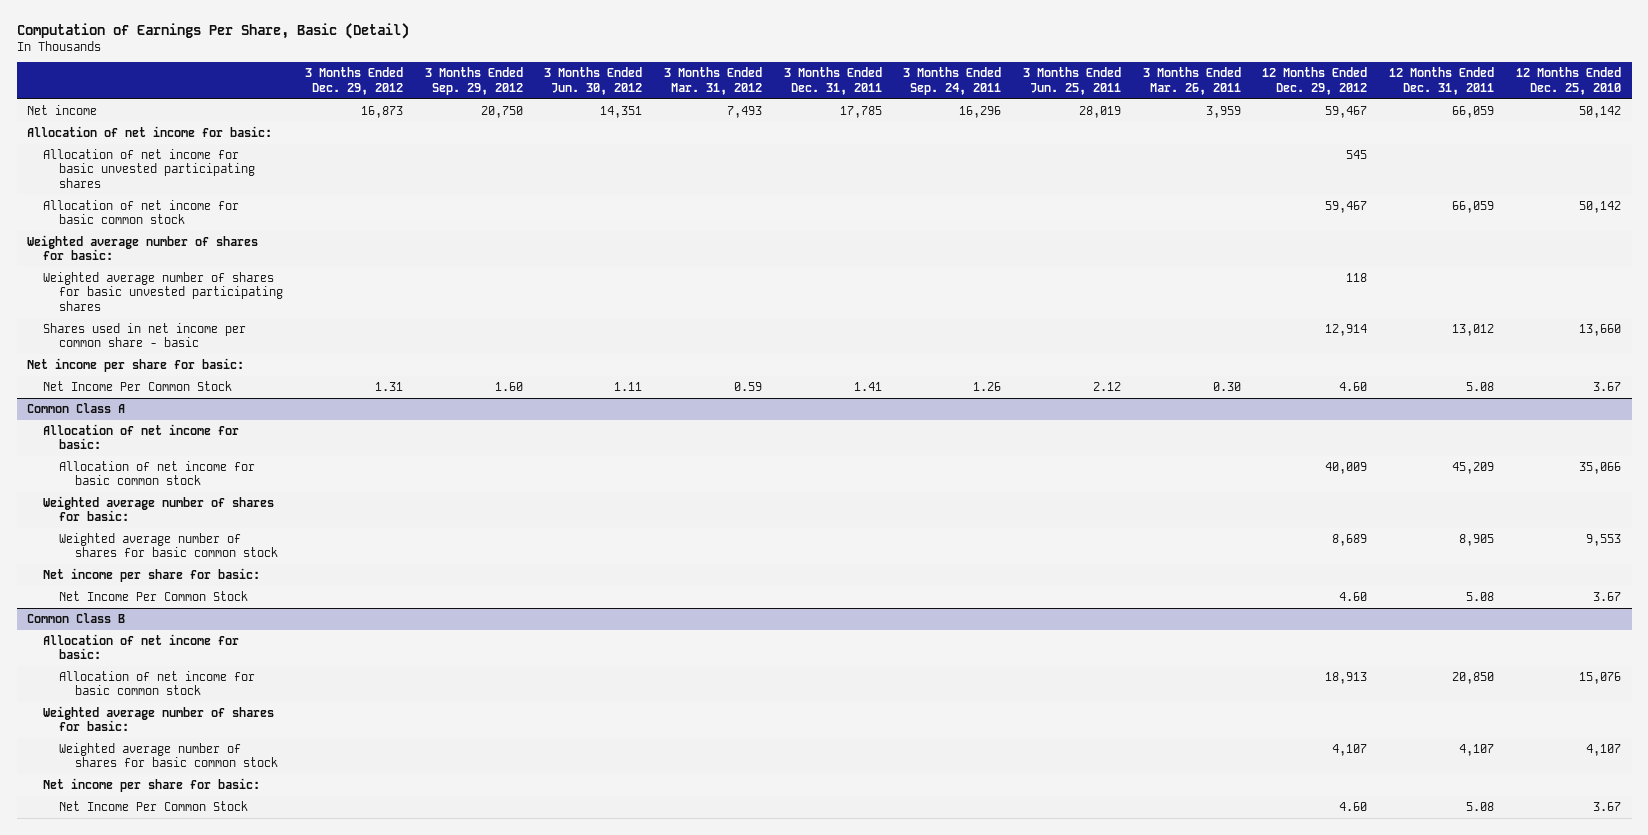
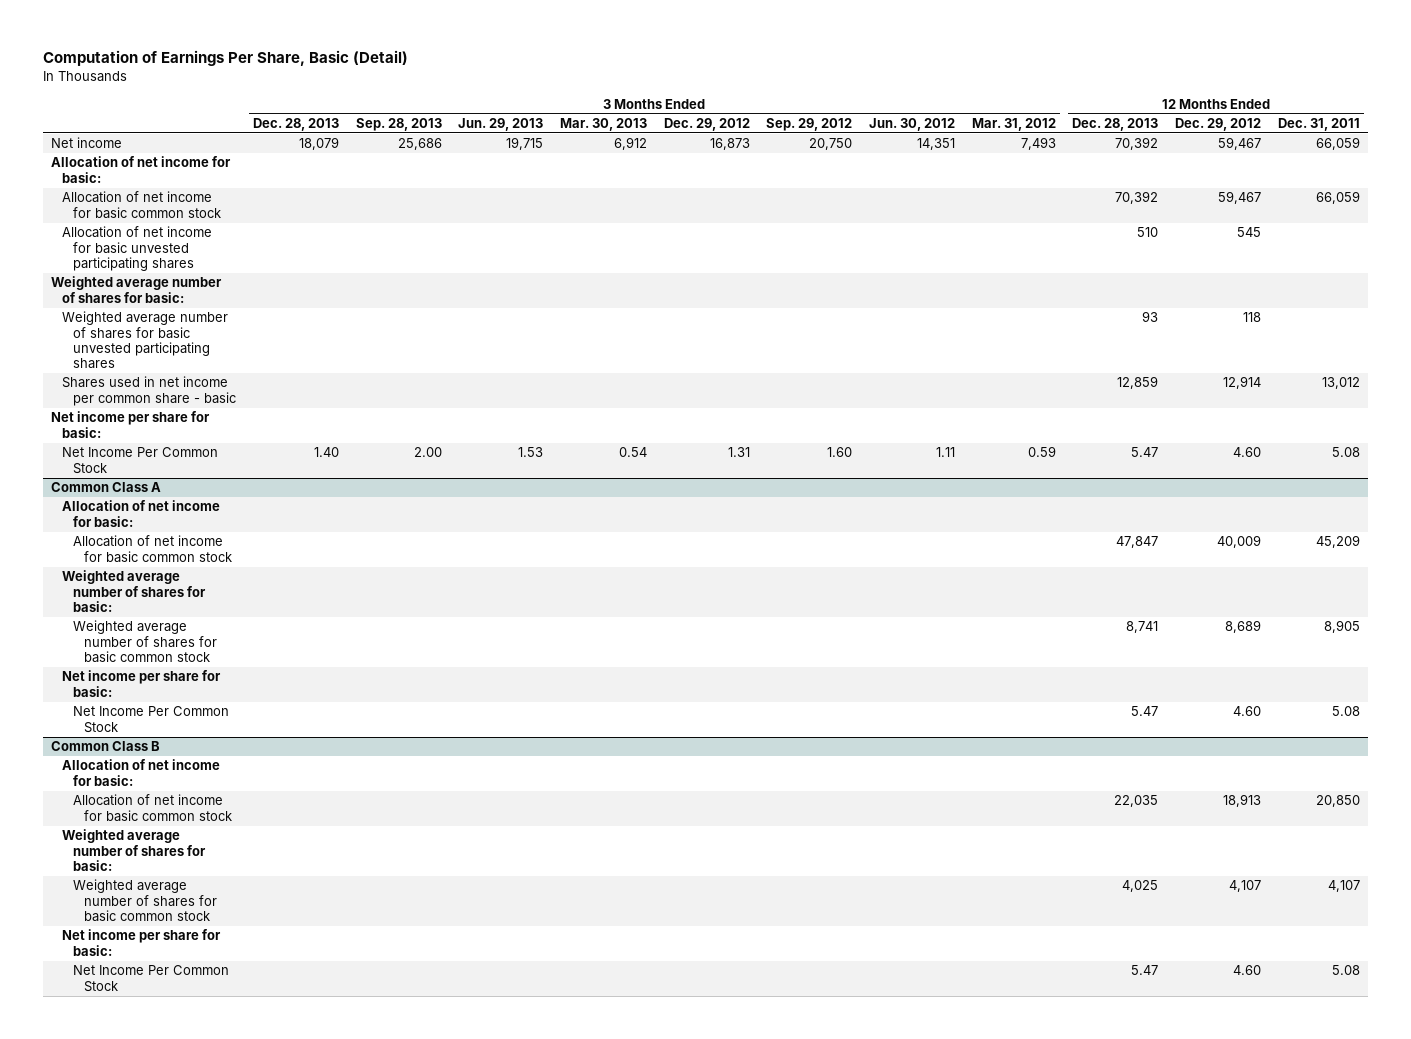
[783,67,882,95] 3 Months Ended Dec. 31, 2011 -> none
[903,67,1002,95] 3 Months Ended Sep. 24, 2011 -> none
[1023,67,1122,95] 3 Months Ended Jun. 25, 2011 -> none
[1142,67,1241,95] 3 Months Ended Mar. 26, 2011 -> none
[1515,67,1621,95] 12 Months Ended Dec. 25, 2010 -> none
none -> [252,117,339,131] Dec. 28, 2013
none -> [355,117,442,131] Sep. 28, 2013
none -> [458,117,544,131] Jun. 29, 2013
none -> [559,117,647,131] Mar. 30, 2013
none -> [1072,117,1159,131] Dec. 28, 2013
[43,148,256,189] Allocation of net income for basic unvested participating shares -> [62,226,213,271] Allocation of net income for basic unvested participating shares

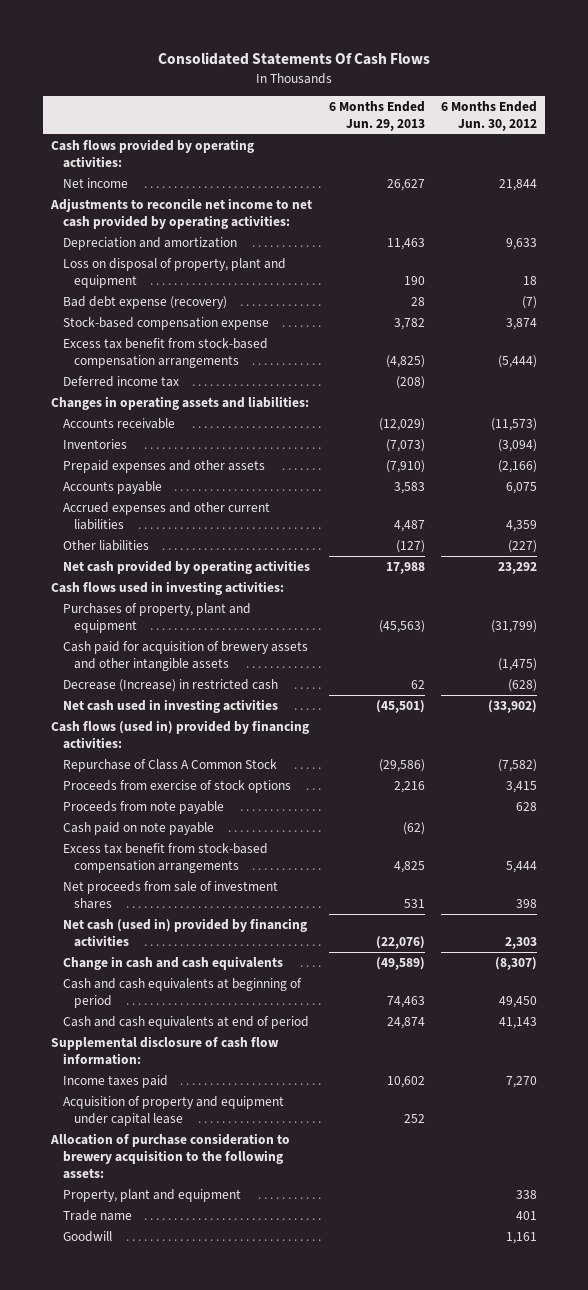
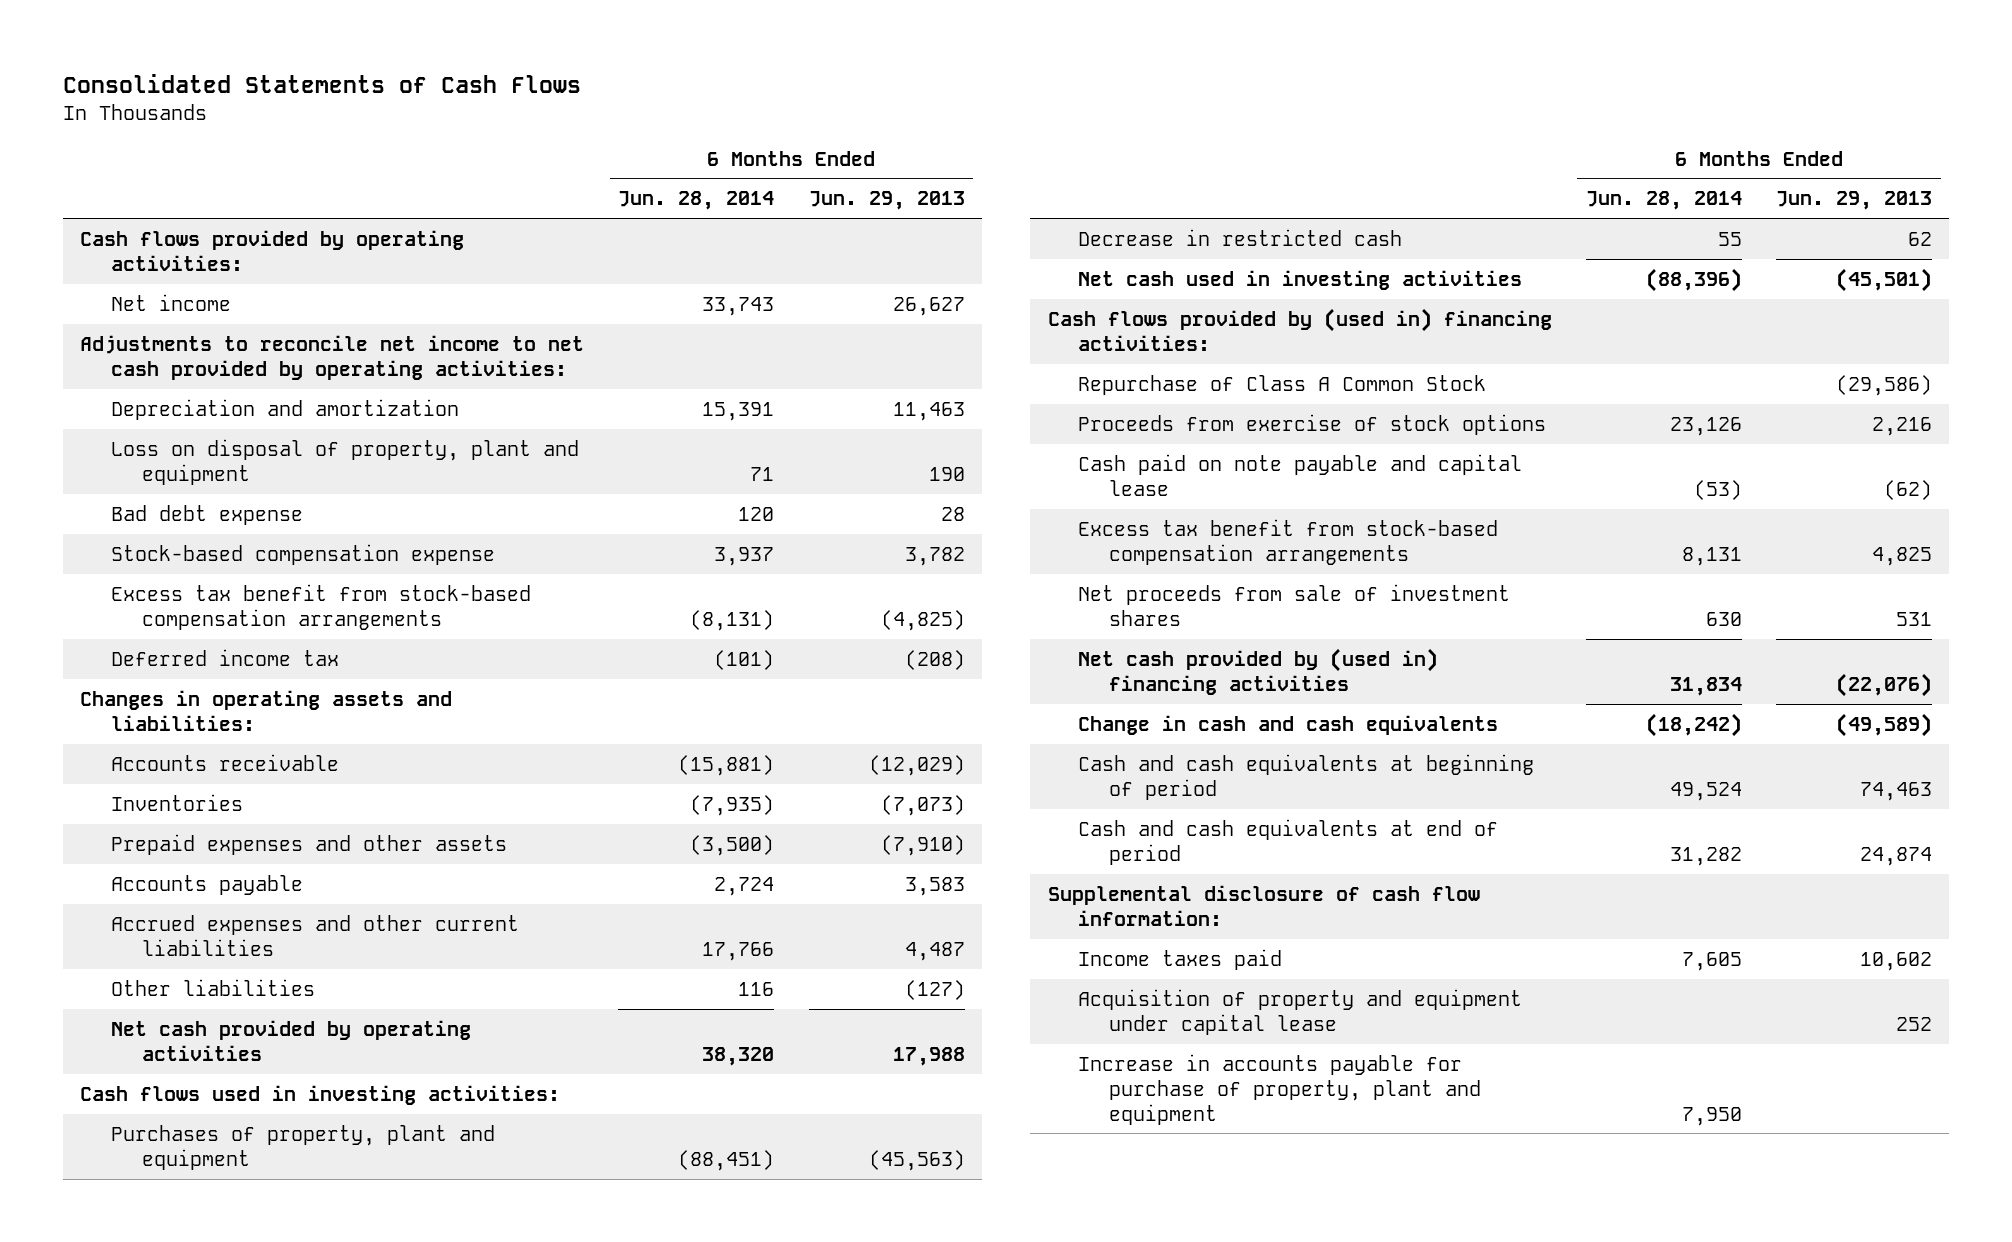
[158,52,431,66] Consolidated Statements Of Cash Flows -> [62,74,581,94] Consolidated Statements of Cash Flows
[440,100,537,131] 6 Months Ended Jun. 30, 2012 -> none
none -> [618,191,775,211] Jun. 28, 2014
[62,295,227,309] Bad debt expense (recovery) -> [110,504,303,525] Bad debt expense
[62,640,308,671] Cash paid for acquisition of brewery assets and other intangible assets -> none
[62,678,278,692] Decrease (Increase) in restricted cash -> [1078,228,1403,246] Decrease in restricted cash
[51,719,310,749] Cash flows (used in) provided by financing activities: -> [1047,307,1552,351] Cash flows provided by (used in) financing activities:
[62,800,224,814] Proceeds from note payable -> none
[62,821,214,835] Cash paid on note payable -> [1078,453,1523,496] Cash paid on note payable and capital lease
[62,917,307,947] Net cash (used in) provided by financing activities -> [1078,647,1439,695] Net cash provided by (used in) financing activities
[50,1132,291,1179] Allocation of purchase consideration to brewery acquisition to the following assets: -> none
[62,1209,132,1221] Trade name -> none
[62,1230,112,1242] Goodwill -> none
[62,1188,241,1202] Property, plant and equipment -> [1078,1053,1482,1125] Increase in accounts payable for purchase of property, plant and equipment

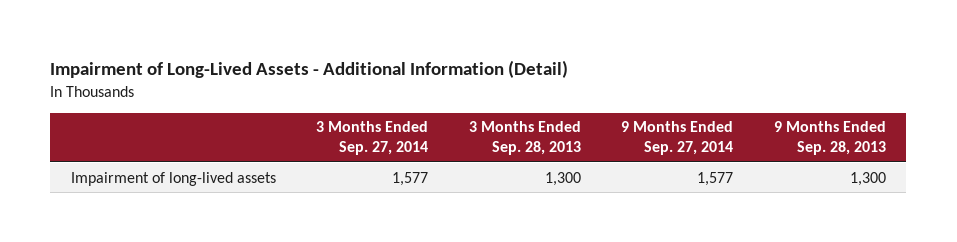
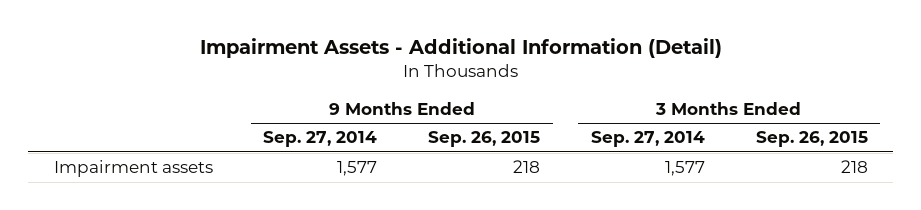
[50,60,569,79] Impairment of Long-Lived Assets - Additional Information (Detail) -> [199,38,722,59] Impairment Assets - Additional Information (Detail)
[468,121,581,156] 3 Months Ended Sep. 28, 2013 -> none
[774,121,887,156] 9 Months Ended Sep. 28, 2013 -> none
none -> [428,131,541,148] Sep. 26, 2015
none -> [755,131,868,148] Sep. 26, 2015
[70,171,276,186] Impairment of long-lived assets -> [53,160,213,178] Impairment assets

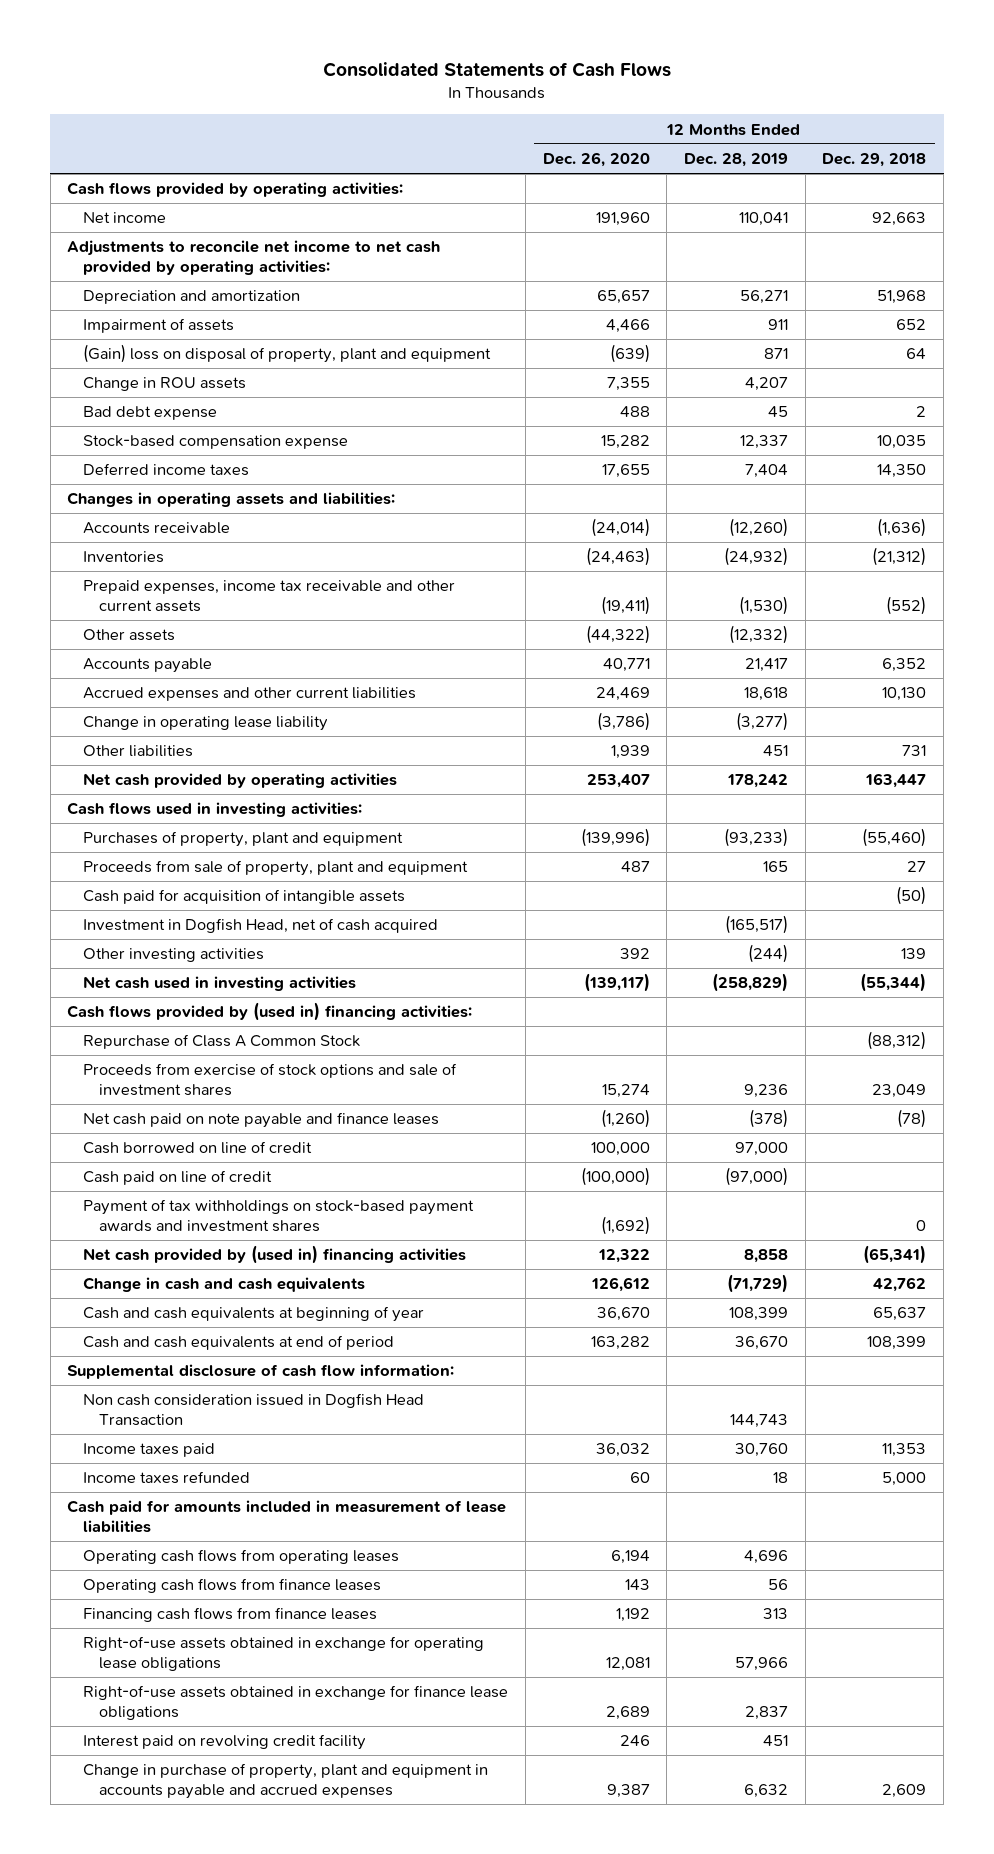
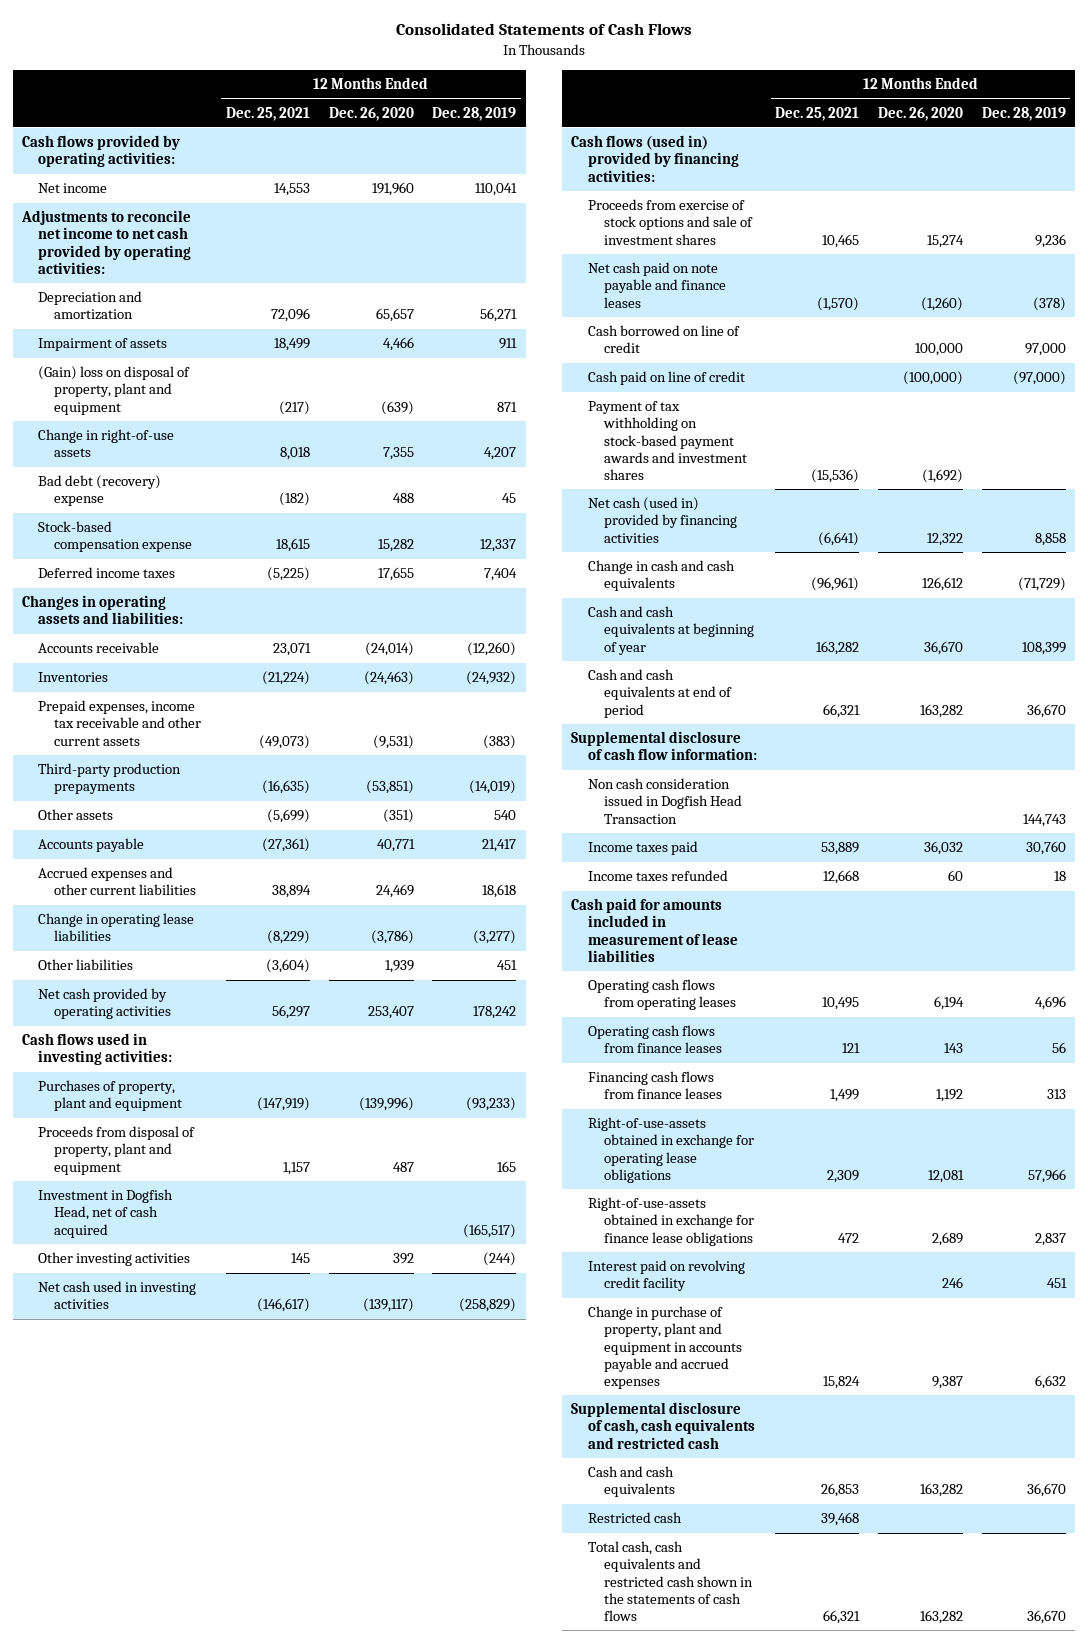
[822,153,927,168] Dec. 29, 2018 -> none
none -> [225,106,310,121] Dec. 25, 2021
[83,377,247,392] Change in ROU assets -> [38,429,175,458] Change in right-of-use assets
[83,406,218,421] Bad debt expense -> [38,475,162,507] Bad debt (recovery) expense
[600,595,650,615] (19,411) -> [372,734,414,749] (9,531)
[738,595,788,615] (1,530) -> [483,734,517,749] (383)
none -> [38,763,182,795] Third-party production prepayments
[585,625,650,645] (44,322) -> [382,809,414,824] (351)
[728,625,788,645] (12,332) -> [494,810,517,821] 540
[83,716,329,732] Change in operating lease liability -> [38,913,195,942] Change in operating lease liabilities
[83,889,406,905] Cash paid for acquisition of intangible assets -> none
[83,860,469,877] Proceeds from sale of property, plant and equipment -> [38,1126,196,1175] Proceeds from disposal of property, plant and equipment
[83,1034,361,1050] Repurchase of Class A Common Stock -> none
[67,1002,473,1022] Cash flows provided by (used in) financing activities: -> [571,135,739,182] Cash flows (used in) provided by financing activities:
[83,1199,475,1232] Payment of tax withholdings on stock-based payment awards and investment shares -> [587,401,747,481] Payment of tax withholding on stock-based payment awards and investment shares
[83,1245,467,1265] Net cash provided by (used in) financing activities -> [587,497,737,543] Net cash (used in) provided by financing activities
[83,1636,485,1671] Right-of-use assets obtained in exchange for operating lease obligations -> [587,1117,754,1183] Right-of-use-assets obtained in exchange for operating lease obligations
[83,1685,509,1720] Right-of-use assets obtained in exchange for finance lease obligations -> [587,1197,754,1246] Right-of-use-assets obtained in exchange for finance lease obligations
none -> [571,1402,755,1449] Supplemental disclosure of cash, cash equivalents and restricted cash
none -> [587,1466,675,1498] Cash and cash equivalents
none -> [587,1512,682,1524] Restricted cash
none -> [587,1541,753,1622] Total cash, cash equivalents and restricted cash shown in the statements of cash flows

